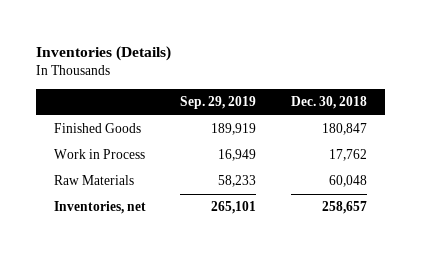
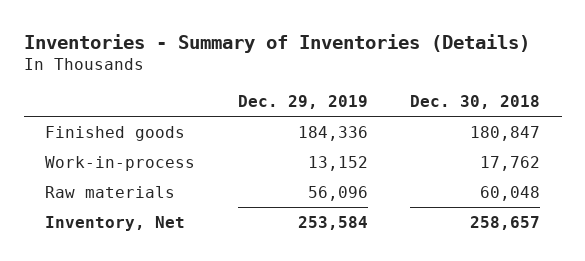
[36,46,172,62] Inventories (Details) -> [23,33,530,53] Inventories - Summary of Inventories (Details)
[180,96,257,110] Sep. 29, 2019 -> none
none -> [237,95,368,110] Dec. 29, 2019
[53,123,141,134] Finished Goods -> [45,125,186,141] Finished goods
[53,149,145,160] Work in Process -> [45,155,196,171] Work-in-process
[53,175,134,186] Raw Materials -> [45,185,176,198] Raw materials
[53,201,146,215] Inventories, net -> [45,215,186,231] Inventory, Net

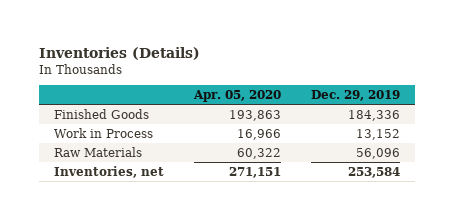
[23,33,530,53] Inventories - Summary of Inventories (Details) -> [39,46,201,60] Inventories (Details)
[410,95,541,110] Dec. 30, 2018 -> none
none -> [193,90,282,103] Apr. 05, 2020
[45,125,186,141] Finished goods -> [54,108,150,119] Finished Goods
[45,155,196,171] Work-in-process -> [54,127,154,138] Work in Process
[45,185,176,198] Raw materials -> [54,146,143,157] Raw Materials
[45,215,186,231] Inventory, Net -> [54,165,165,178] Inventories, net

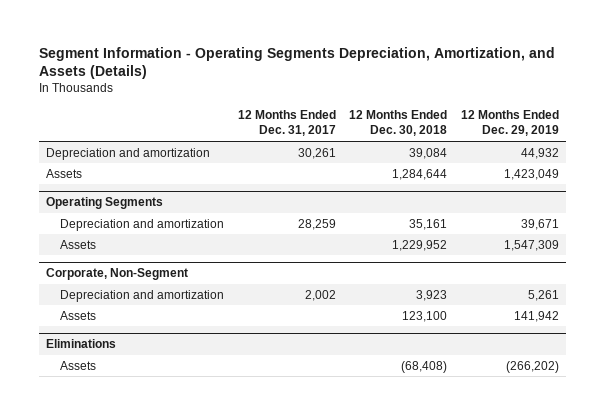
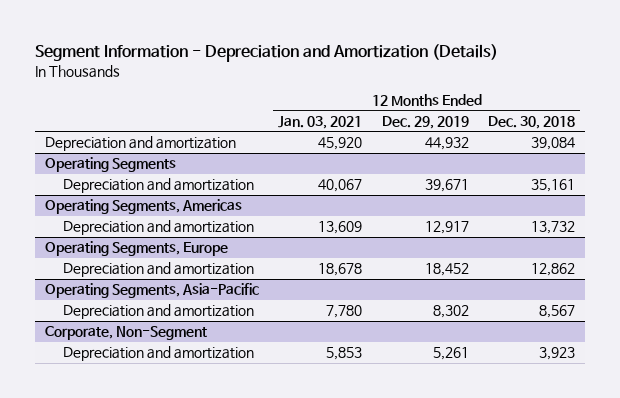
[38,46,555,80] Segment Information - Operating Segments Depreciation, Amortization, and Assets (Details) -> [35,43,499,62] Segment Information - Depreciation and Amortization (Details)
[237,110,336,137] 12 Months Ended Dec. 31, 2017 -> none
none -> [278,116,363,130] Jan. 03, 2021
[45,168,82,178] Assets -> none
[60,239,97,249] Assets -> none
none -> [44,199,242,215] Operating Segments, Americas
none -> [62,220,254,236] Depreciation and amortization
none -> [44,241,228,257] Operating Segments, Europe
none -> [62,262,254,278] Depreciation and amortization
none -> [44,283,259,299] Operating Segments, Asia-Pacific
none -> [62,304,254,320] Depreciation and amortization
[60,310,97,320] Assets -> none
[45,339,116,349] Eliminations -> none
[60,360,97,370] Assets -> none

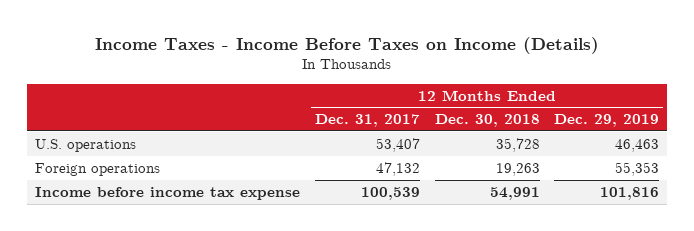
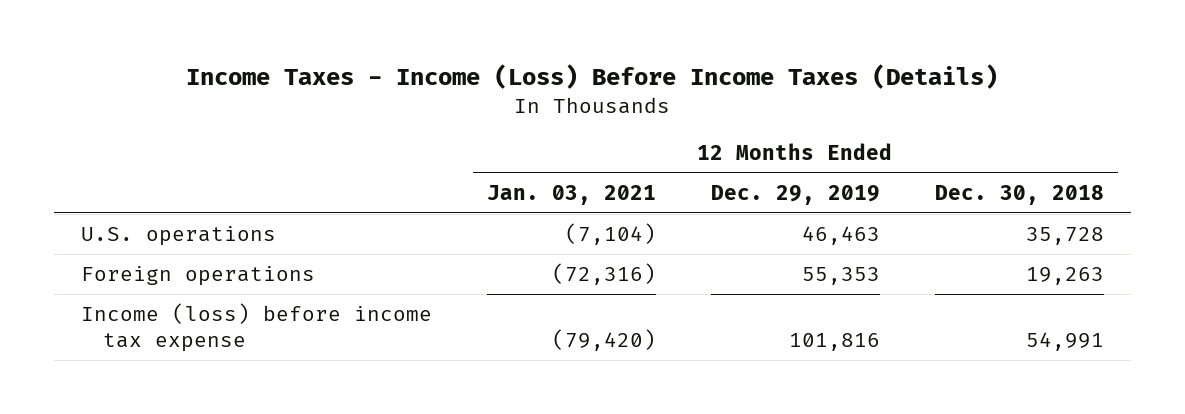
[95,36,600,54] Income Taxes - Income Before Taxes on Income (Details) -> [186,64,999,90] Income Taxes - Income (Loss) Before Income Taxes (Details)
[314,114,420,128] Dec. 31, 2017 -> none
none -> [486,185,656,206] Jan. 03, 2021
[34,186,300,200] Income before income tax expense -> [81,303,433,353] Income (loss) before income tax expense

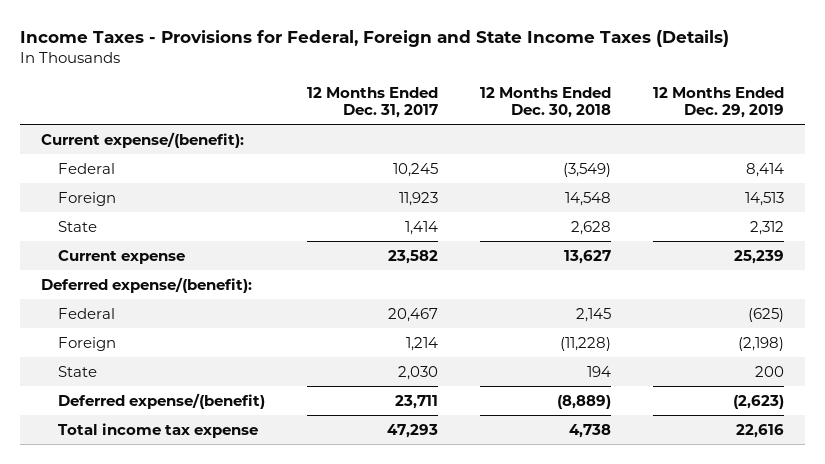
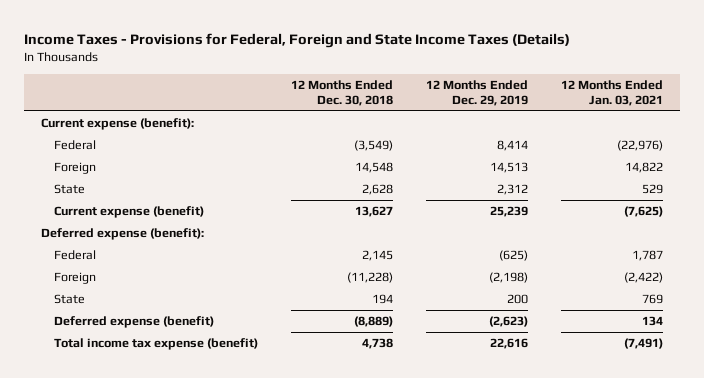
[307,86,439,119] 12 Months Ended Dec. 31, 2017 -> none
none -> [561,79,664,106] 12 Months Ended Jan. 03, 2021
[41,131,245,148] Current expense/(benefit): -> [40,117,194,130] Current expense (benefit):
[58,249,186,264] Current expense -> [54,205,205,218] Current expense (benefit)
[41,276,253,293] Deferred expense/(benefit): -> [40,227,204,240] Deferred expense (benefit):
[58,392,266,409] Deferred expense/(benefit) -> [54,315,215,328] Deferred expense (benefit)
[58,422,259,438] Total income tax expense -> [54,337,259,350] Total income tax expense (benefit)

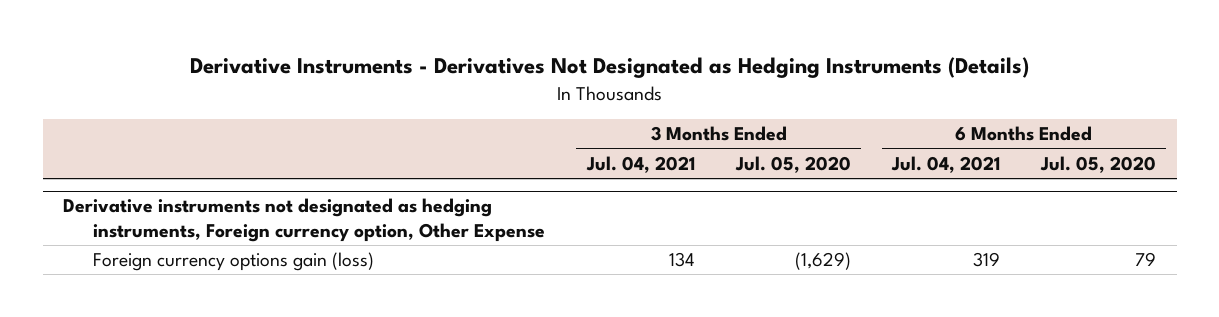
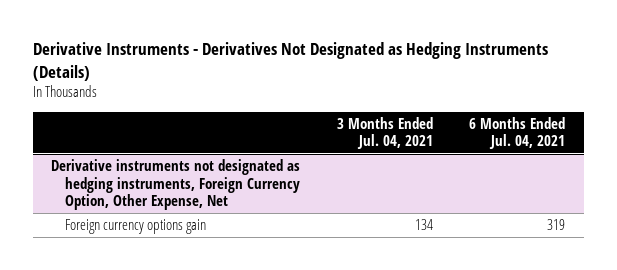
[734,155,851,173] Jul. 05, 2020 -> none
[1040,155,1157,173] Jul. 05, 2020 -> none
[63,198,546,242] Derivative instruments not designated as hedging instruments, Foreign currency option, Other Expense -> [51,158,301,211] Derivative instruments not designated as hedging instruments, Foreign Currency Option, Other Expense, Net
[93,252,375,272] Foreign currency options gain (loss) -> [64,218,206,234] Foreign currency options gain

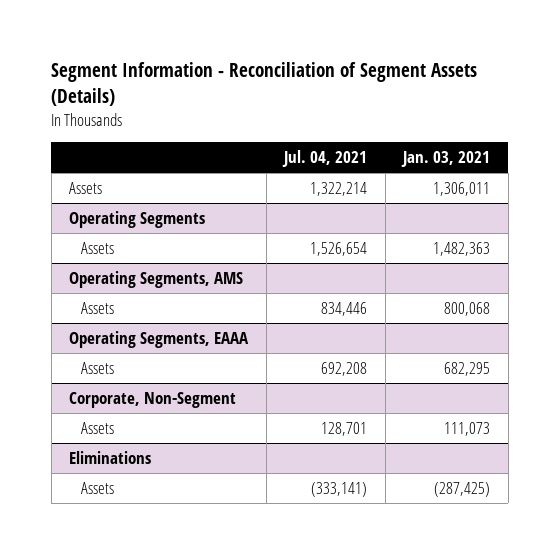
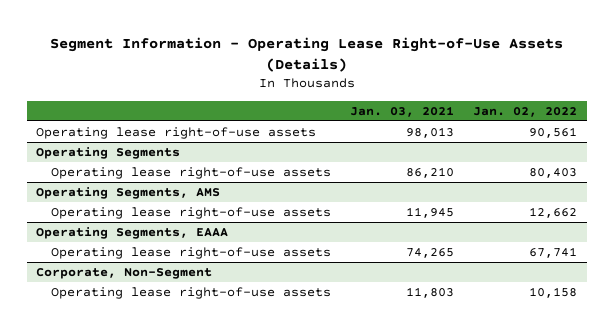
[51,62,478,107] Segment Information - Reconciliation of Segment Assets (Details) -> [49,36,563,72] Segment Information - Operating Lease Right-of-Use Assets (Details)
[282,150,368,168] Jul. 04, 2021 -> none
none -> [473,106,578,117] Jan. 02, 2022
[69,181,103,194] Assets -> none
none -> [36,127,317,140] Operating lease right-of-use assets
[80,241,114,254] Assets -> none
none -> [51,167,332,180] Operating lease right-of-use assets
[80,301,114,314] Assets -> none
none -> [51,207,332,220] Operating lease right-of-use assets
[80,361,114,374] Assets -> none
none -> [51,247,332,260] Operating lease right-of-use assets
[80,421,114,434] Assets -> none
[69,450,152,464] Eliminations -> none
[80,481,114,494] Assets -> none
none -> [51,287,332,300] Operating lease right-of-use assets

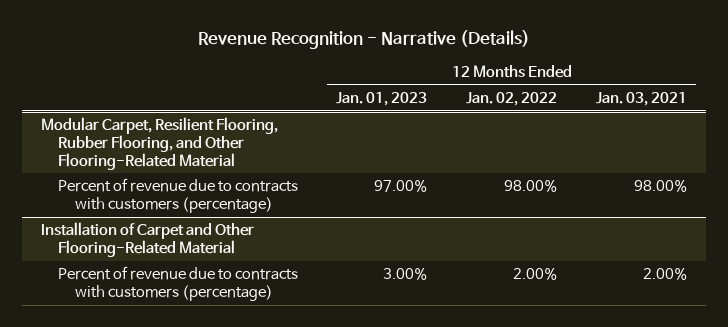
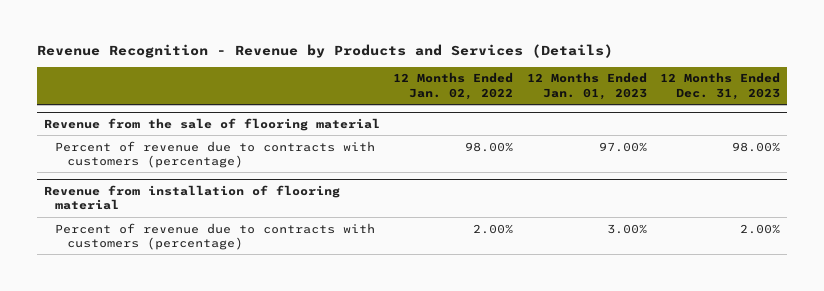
[197,30,530,50] Revenue Recognition - Narrative (Details) -> [37,44,614,59] Revenue Recognition - Revenue by Products and Services (Details)
[595,92,687,107] Jan. 03, 2021 -> none
none -> [660,72,781,100] 12 Months Ended Dec. 31, 2023
[41,117,279,170] Modular Carpet, Resilient Flooring, Rubber Flooring, and Other Flooring-Related Material -> [43,117,380,131] Revenue from the sale of flooring material
[41,222,255,257] Installation of Carpet and Other Flooring-Related Material -> [43,184,340,210] Revenue from installation of flooring material

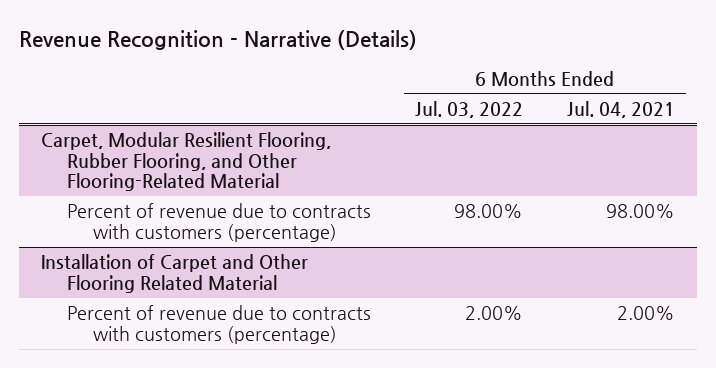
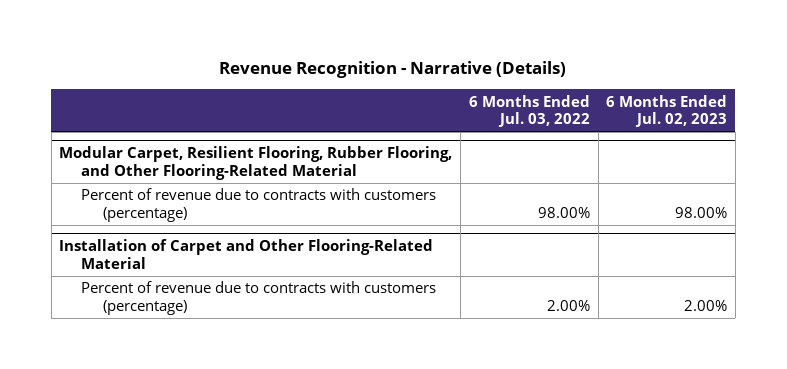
[566,101,675,119] Jul. 04, 2021 -> none
none -> [606,94,728,128] 6 Months Ended Jul. 02, 2023
[40,132,331,192] Carpet, Modular Resilient Flooring, Rubber Flooring, and Other Flooring-Related Material -> [59,146,453,180] Modular Carpet, Resilient Flooring, Rubber Flooring, and Other Flooring-Related Material
[40,254,308,293] Installation of Carpet and Other Flooring Related Material -> [59,239,434,269] Installation of Carpet and Other Flooring-Related Material

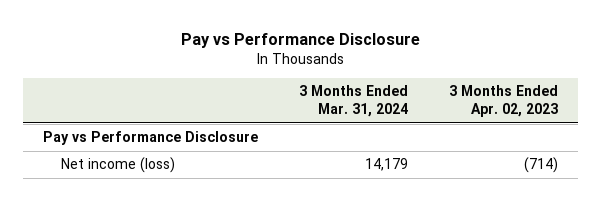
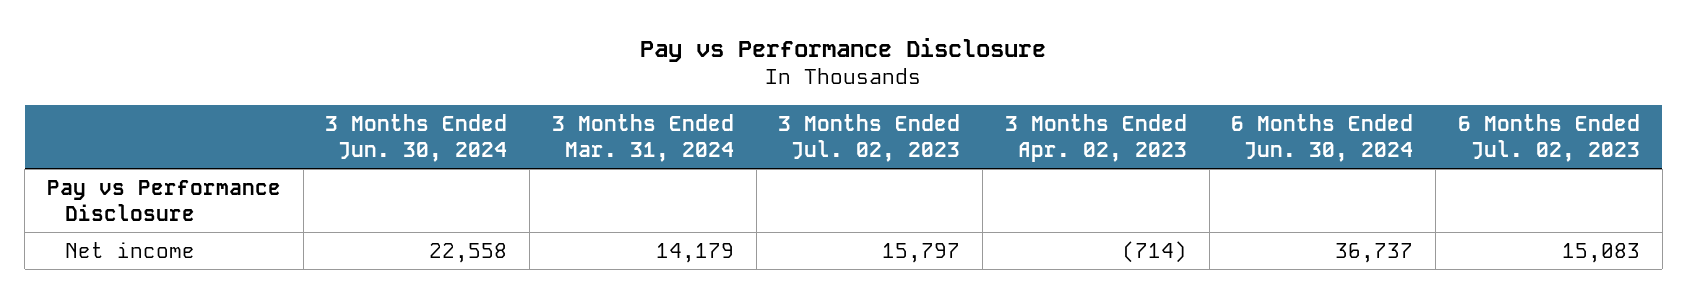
none -> [325,113,508,162] 3 Months Ended Jun. 30, 2024
none -> [778,113,961,162] 3 Months Ended Jul. 02, 2023
none -> [1231,113,1414,162] 6 Months Ended Jun. 30, 2024
none -> [1457,113,1640,162] 6 Months Ended Jul. 02, 2023
[60,157,175,174] Net income (loss) -> [65,241,196,258] Net income

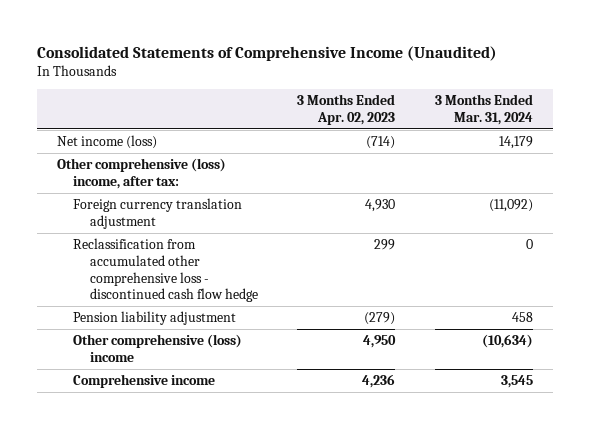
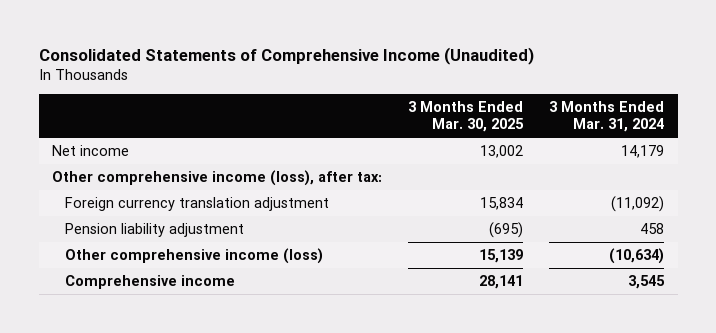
[297,94,396,126] 3 Months Ended Apr. 02, 2023 -> none
none -> [408,101,525,133] 3 Months Ended Mar. 30, 2025
[56,134,157,149] Net income (loss) -> [51,145,129,157] Net income
[56,157,226,189] Other comprehensive (loss) income, after tax: -> [51,170,382,187] Other comprehensive income (loss), after tax:
[73,237,258,303] Reclassification from accumulated other comprehensive loss - discontinued cash flow hedge -> none
[73,333,243,362] Other comprehensive (loss) income -> [64,248,323,265] Other comprehensive income (loss)

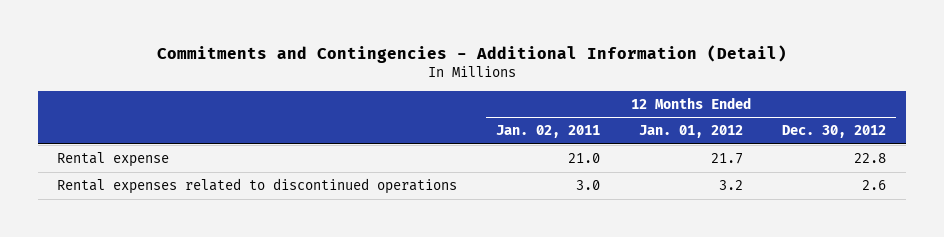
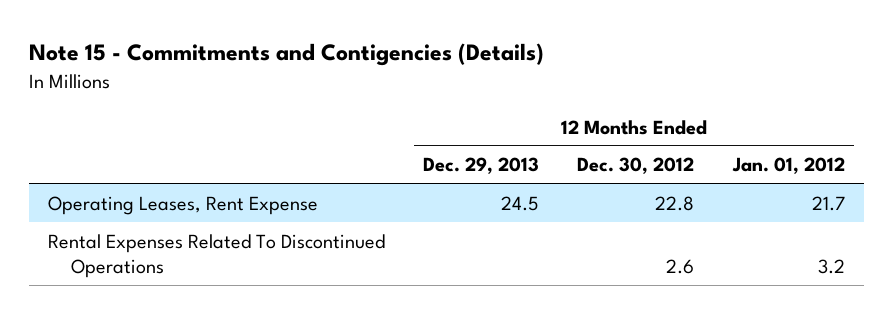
[156,44,787,63] Commitments and Contingencies - Additional Information (Detail) -> [28,43,544,67] Note 15 - Commitments and Contigencies (Details)
[496,125,601,139] Jan. 02, 2011 -> none
none -> [423,157,540,175] Dec. 29, 2013
[57,152,170,168] Rental expense -> [48,195,319,215] Operating Leases, Rent Expense
[57,178,458,195] Rental expenses related to discontinued operations -> [48,233,386,278] Rental Expenses Related To Discontinued Operations

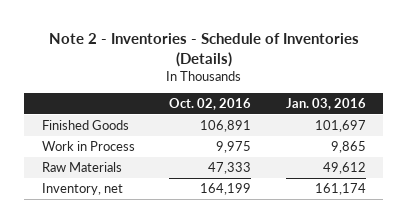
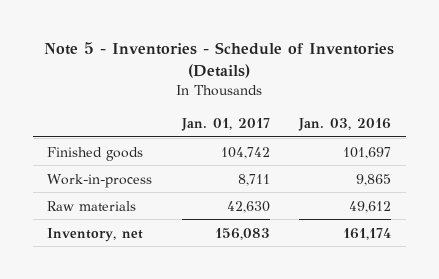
[48,33,359,67] Note 2 - Inventories - Schedule of Inventories (Details) -> [44,42,395,79] Note 5 - Inventories - Schedule of Inventories (Details)
[169,98,252,111] Oct. 02, 2016 -> none
none -> [180,117,270,131] Jan. 01, 2017
[41,119,129,130] Finished Goods -> [47,146,144,161] Finished goods
[41,140,135,151] Work in Process -> [47,173,153,188] Work-in-process
[41,161,122,172] Raw Materials -> [47,200,137,211] Raw materials

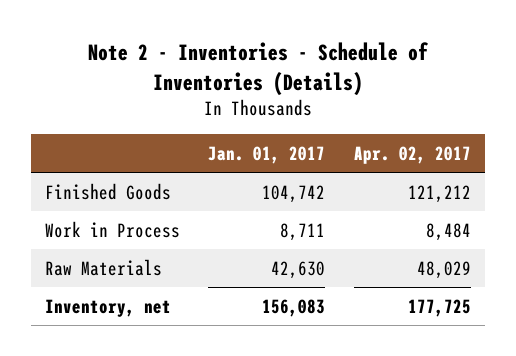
[44,42,395,79] Note 5 - Inventories - Schedule of Inventories (Details) -> [87,42,429,96] Note 2 - Inventories - Schedule of Inventories (Details)
[298,117,392,131] Jan. 03, 2016 -> none
none -> [353,145,471,164] Apr. 02, 2017
[47,146,144,161] Finished goods -> [45,182,172,200] Finished Goods
[47,173,153,188] Work-in-process -> [45,220,181,238] Work in Process
[47,200,137,211] Raw materials -> [45,258,163,276] Raw Materials

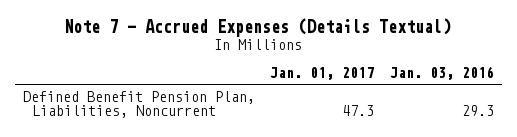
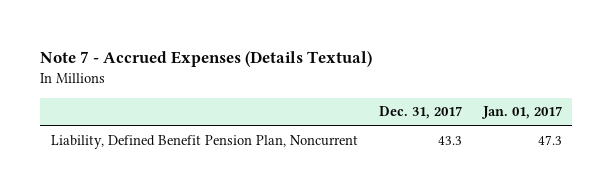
[390,66,495,81] Jan. 03, 2016 -> none
none -> [378,106,462,120] Dec. 31, 2017
[22,90,255,119] Defined Benefit Pension Plan, Liabilities, Noncurrent -> [50,134,358,149] Liability, Defined Benefit Pension Plan, Noncurrent

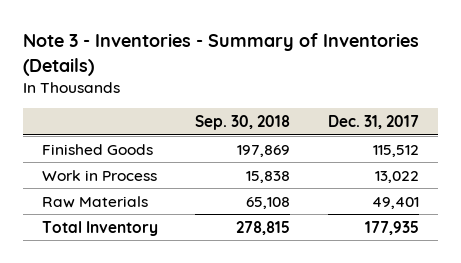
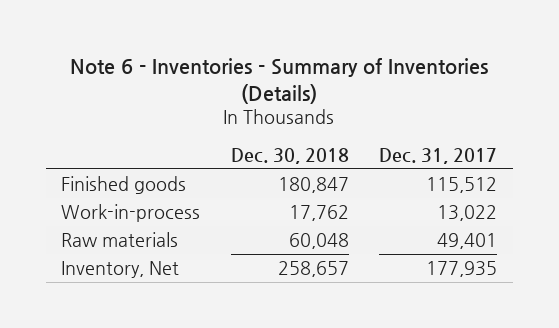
[23,33,420,76] Note 3 - Inventories - Summary of Inventories (Details) -> [70,57,489,104] Note 6 - Inventories - Summary of Inventories (Details)
[195,114,291,130] Sep. 30, 2018 -> none
none -> [230,147,349,164] Dec. 30, 2018
[42,143,154,155] Finished Goods -> [61,176,187,195] Finished goods
[42,169,158,181] Work in Process -> [61,204,201,223] Work-in-process
[42,195,149,208] Raw Materials -> [61,232,179,248] Raw materials
[42,220,159,236] Total Inventory -> [61,261,180,279] Inventory, Net

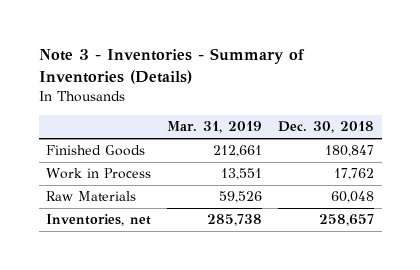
[70,57,489,104] Note 6 - Inventories - Summary of Inventories (Details) -> [38,48,305,85] Note 3 - Inventories - Summary of Inventories (Details)
[379,147,498,164] Dec. 31, 2017 -> none
none -> [167,121,263,134] Mar. 31, 2019
[61,176,187,195] Finished goods -> [46,145,146,157] Finished Goods
[61,204,201,223] Work-in-process -> [46,168,152,180] Work in Process
[61,232,179,248] Raw materials -> [46,191,137,202] Raw Materials
[61,261,180,279] Inventory, Net -> [46,214,152,227] Inventories, net

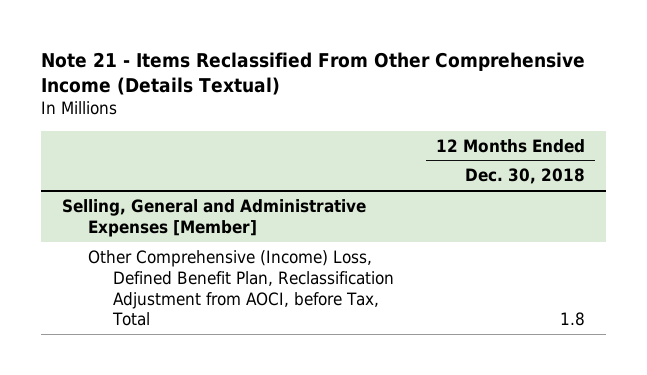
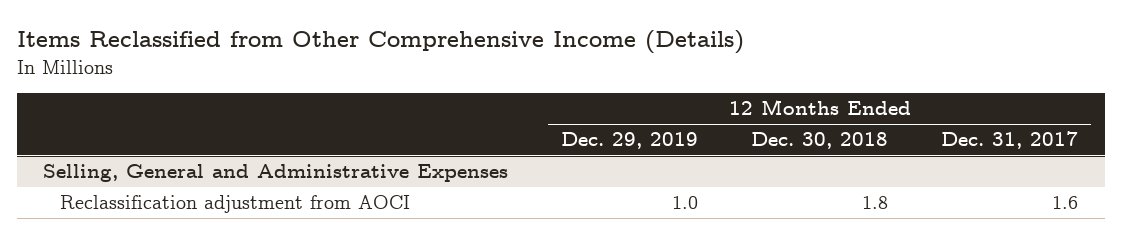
[41,51,586,96] Note 21 - Items Reclassified From Other Comprehensive Income (Details Textual) -> [16,30,744,55] Items Reclassified from Other Comprehensive Income (Details)
none -> [561,132,699,150] Dec. 29, 2019
none -> [941,131,1079,150] Dec. 31, 2017
[61,198,366,237] Selling, General and Administrative Expenses [Member] -> [43,164,509,183] Selling, General and Administrative Expenses
[87,249,395,327] Other Comprehensive (Income) Loss, Defined Benefit Plan, Reclassification Adjustment from AOCI, before Tax, Total -> [60,195,411,214] Reclassification adjustment from AOCI

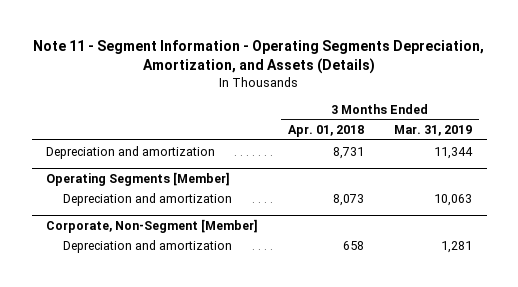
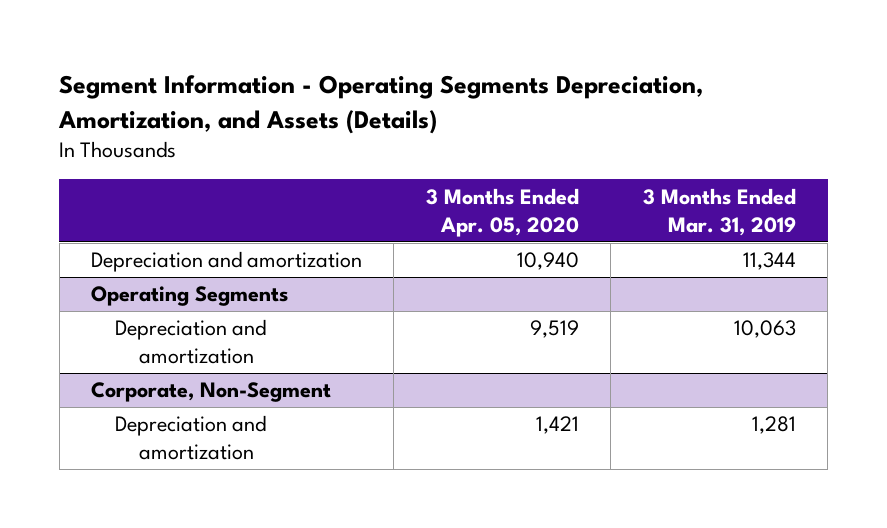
[33,39,485,74] Note 11 - Segment Information - Operating Segments Depreciation, Amortization, and Assets (Details) -> [58,75,704,134] Segment Information - Operating Segments Depreciation, Amortization, and Assets (Details)
[288,124,365,137] Apr. 01, 2018 -> none
none -> [425,187,579,237] 3 Months Ended Apr. 05, 2020
[46,171,231,186] Operating Segments [Member] -> [91,286,289,307] Operating Segments
[46,218,259,233] Corporate, Non-Segment [Member] -> [91,382,332,403] Corporate, Non-Segment

